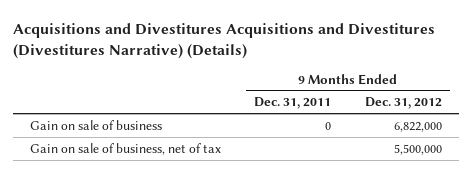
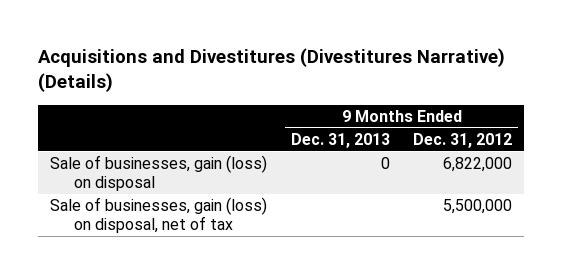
[12,22,435,59] Acquisitions and Divestitures Acquisitions and Divestitures (Divestitures Narrative) (Details) -> [38,48,506,93] Acquisitions and Divestitures (Divestitures Narrative) (Details)
[254,97,332,110] Dec. 31, 2011 -> none
none -> [290,132,390,148] Dec. 31, 2013
[29,119,162,130] Gain on sale of business -> [49,155,267,192] Sale of businesses, gain (loss) on disposal
[29,142,221,155] Gain on sale of business, net of tax -> [49,197,267,234] Sale of businesses, gain (loss) on disposal, net of tax

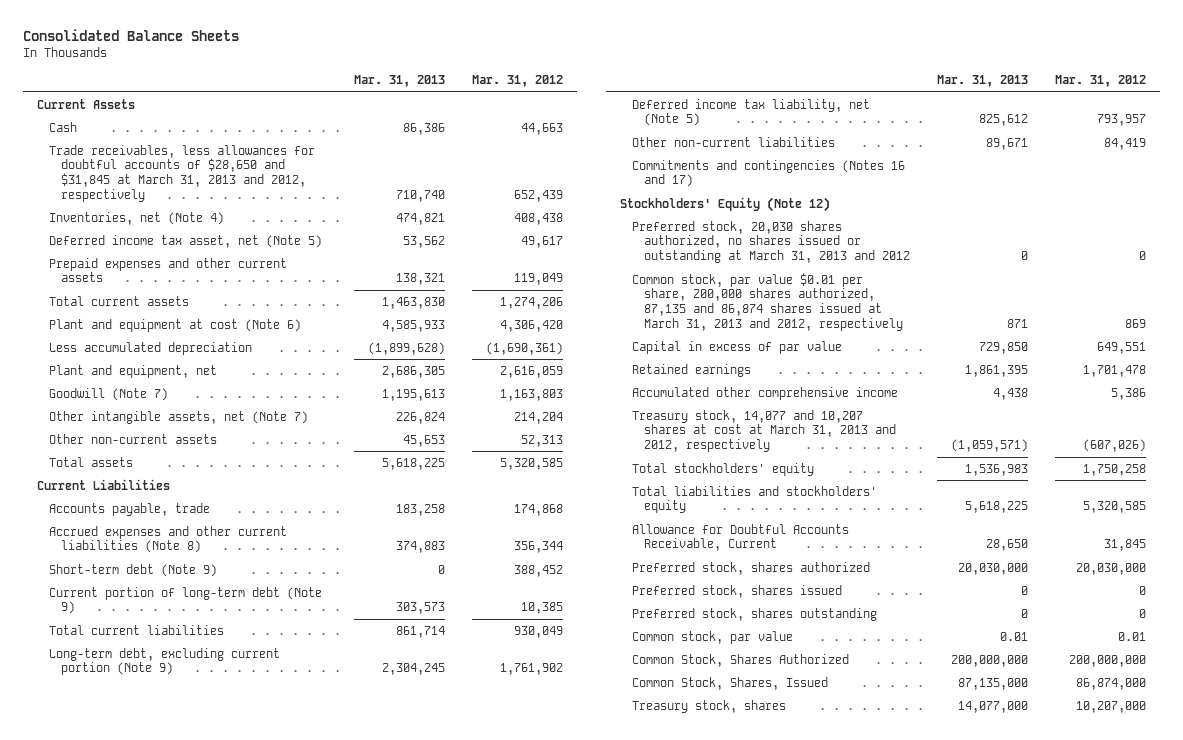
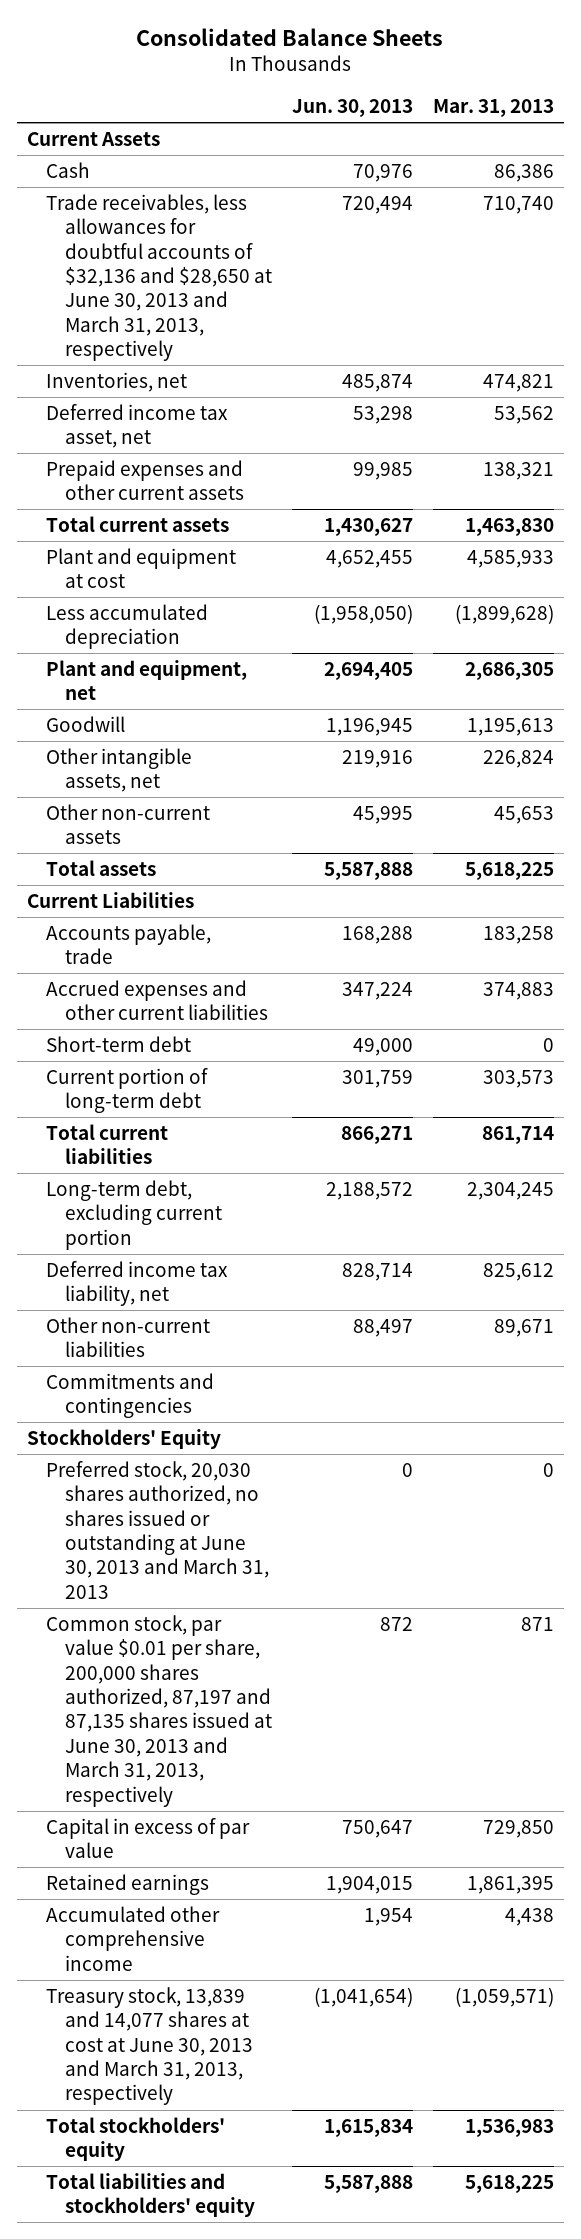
[472,75,564,88] Mar. 31, 2012 -> none
none -> [292,99,414,118] Jun. 30, 2013
[48,144,315,202] Trade receivables, less allowances for doubtful accounts of $28,650 and $31,845 at March 31, 2013 and 2012, respectively -> [45,193,273,362] Trade receivables, less allowances for doubtful accounts of $32,136 and $28,650 at June 30, 2013 and March 31, 2013, respectively
[48,211,224,225] Inventories, net (Note 4) -> [45,371,187,392] Inventories, net
[48,234,322,248] Deferred income tax asset, net (Note 5) -> [45,403,228,449] Deferred income tax asset, net
[48,318,301,332] Plant and equipment at cost (Note 6) -> [45,547,236,589] Plant and equipment at cost
[48,387,168,401] Goodwill (Note 7) -> [45,715,125,732] Goodwill
[48,410,308,424] Other intangible assets, net (Note 7) -> [45,747,192,793] Other intangible assets, net
[48,525,287,554] Accrued expenses and other current liabilities (Note 8) -> [45,979,269,1021] Accrued expenses and other current liabilities
[48,563,217,577] Short-term debt (Note 9) -> [45,1035,191,1052] Short-term debt
[48,586,322,615] Current portion of long-term debt (Note 9) -> [45,1067,208,1114] Current portion of long-term debt
[48,647,280,676] Long-term debt, excluding current portion (Note 9) -> [45,1179,223,1250] Long-term debt, excluding current portion
[632,98,871,127] Deferred income tax liability, net (Note 5) -> [45,1260,228,1307] Deferred income tax liability, net
[632,159,906,188] Commitments and contingencies (Notes 16 and 17) -> [45,1372,214,1419] Commitments and contingencies
[619,196,830,212] Stockholders' Equity (Note 12) -> [26,1428,221,1449] Stockholders' Equity
[632,220,911,264] Preferred stock, 20,030 shares authorized, no shares issued or outstanding at March 31, 2013 and 2012 -> [45,1460,270,1599] Preferred stock, 20,030 shares authorized, no shares issued or outstanding at June 30, 2013 and March 31, 2013
[632,272,904,331] Common stock, par value $0.01 per share, 200,000 shares authorized, 87,135 and 86,874 shares issued at March 31, 2013 and 2012, respectively -> [45,1614,273,1807] Common stock, par value $0.01 per share, 200,000 shares authorized, 87,197 and 87,135 shares issued at June 30, 2013 and March 31, 2013, respectively
[632,409,897,453] Treasury stock, 14,077 and 10,207 shares at cost at March 31, 2013 and 2012, respectively -> [45,1986,254,2106] Treasury stock, 13,839 and 14,077 shares at cost at June 30, 2013 and March 31, 2013, respectively
[632,523,850,552] Allowance for Doubtful Accounts Receivable, Current -> none
[632,561,871,575] Preferred stock, shares authorized -> none
[632,584,843,598] Preferred stock, shares issued -> none
[632,607,878,621] Preferred stock, shares outstanding -> none
[632,630,794,644] Common stock, par value -> none
[632,653,850,667] Common Stock, Shares Authorized -> none
[632,676,829,690] Common Stock, Shares, Issued -> none
[632,699,787,713] Treasury stock, shares -> none

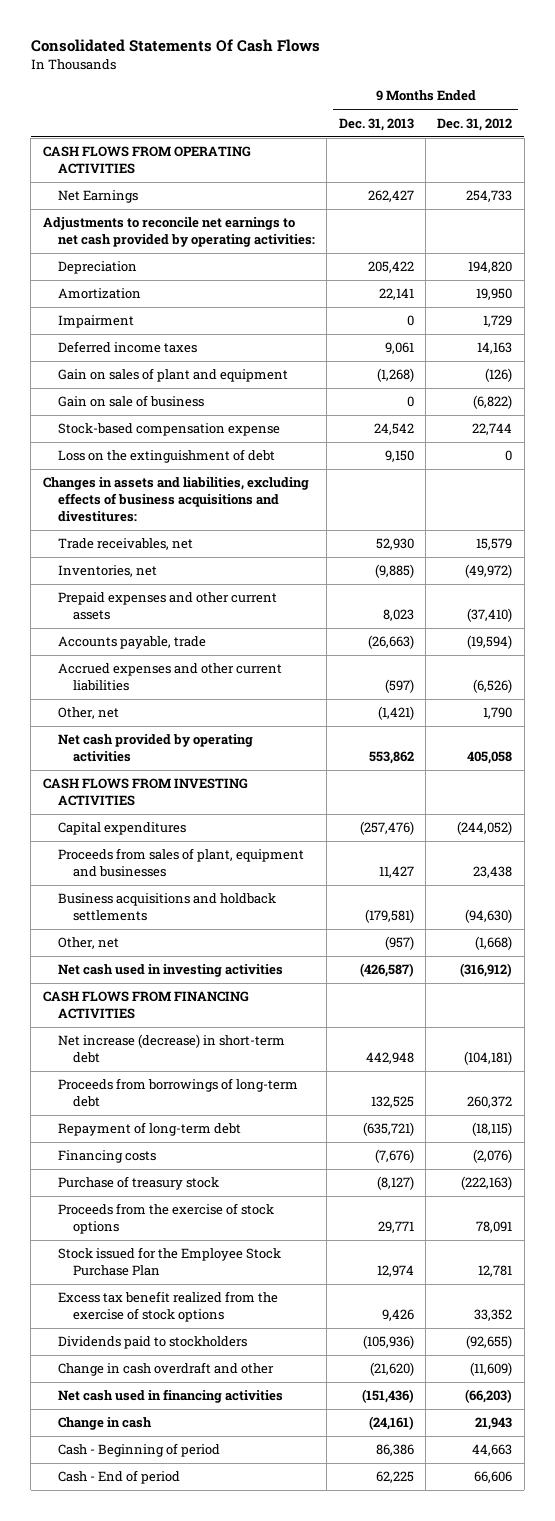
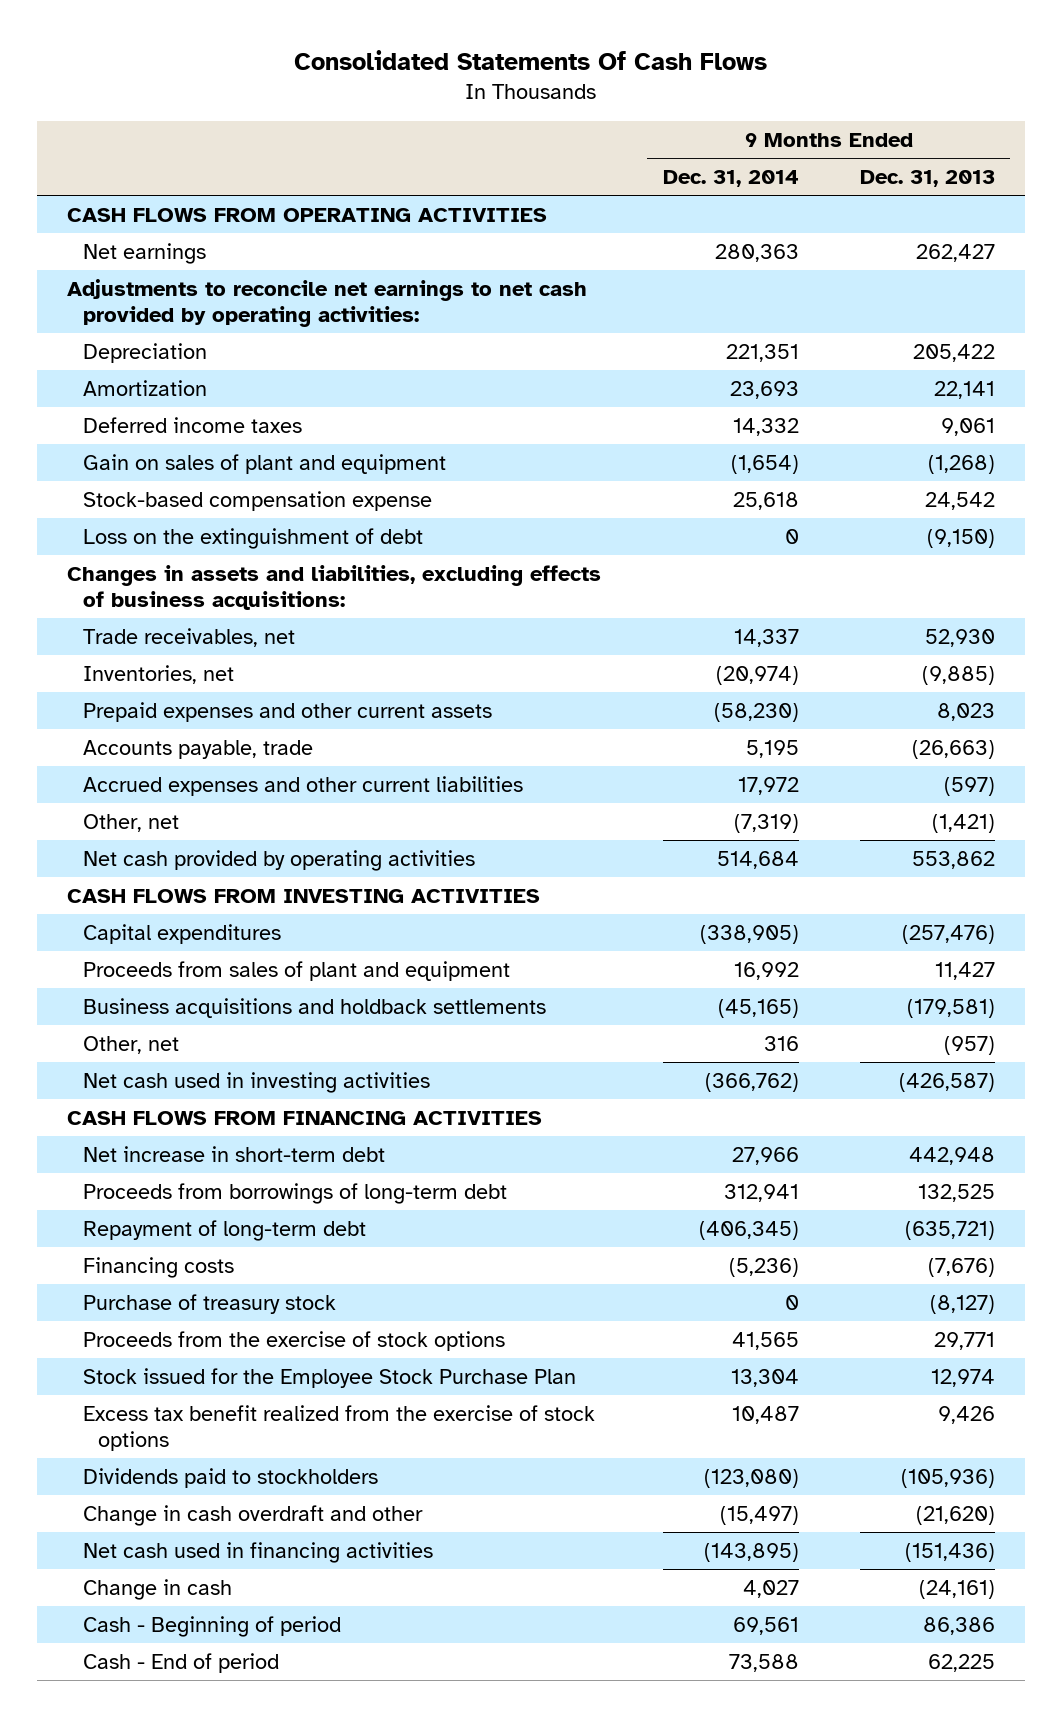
[437,117,513,131] Dec. 31, 2012 -> none
none -> [662,169,799,187] Dec. 31, 2014
[57,190,138,204] Net Earnings -> [82,242,206,264] Net earnings
[57,315,134,329] Impairment -> none
[57,395,204,408] Gain on sale of business -> none
[384,450,414,463] 9,150 -> [926,528,995,548] (9,150)
[42,477,309,523] Changes in assets and liabilities, excluding effects of business acquisitions and divestitures: -> [67,564,602,610] Changes in assets and liabilities, excluding effects of business acquisitions:
[57,848,304,878] Proceeds from sales of plant, equipment and businesses -> [82,960,510,981] Proceeds from sales of plant and equipment
[57,1034,285,1064] Net increase (decrease) in short-term debt -> [82,1145,385,1162] Net increase in short-term debt

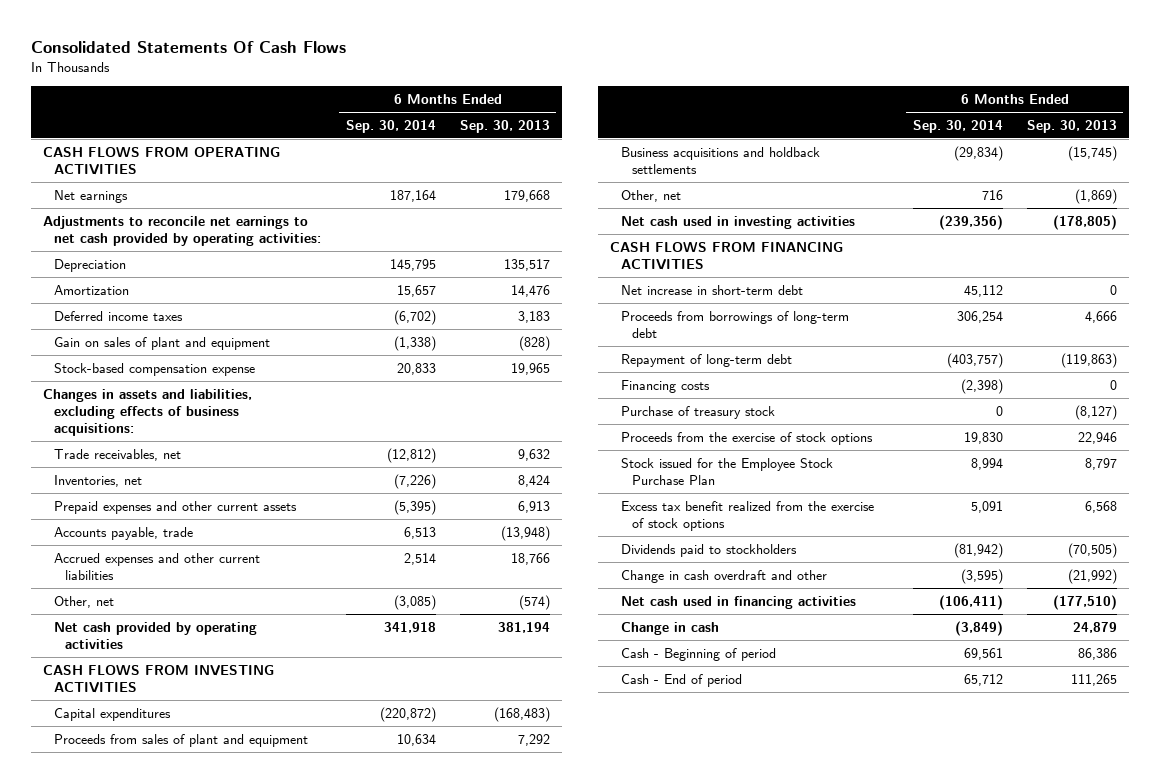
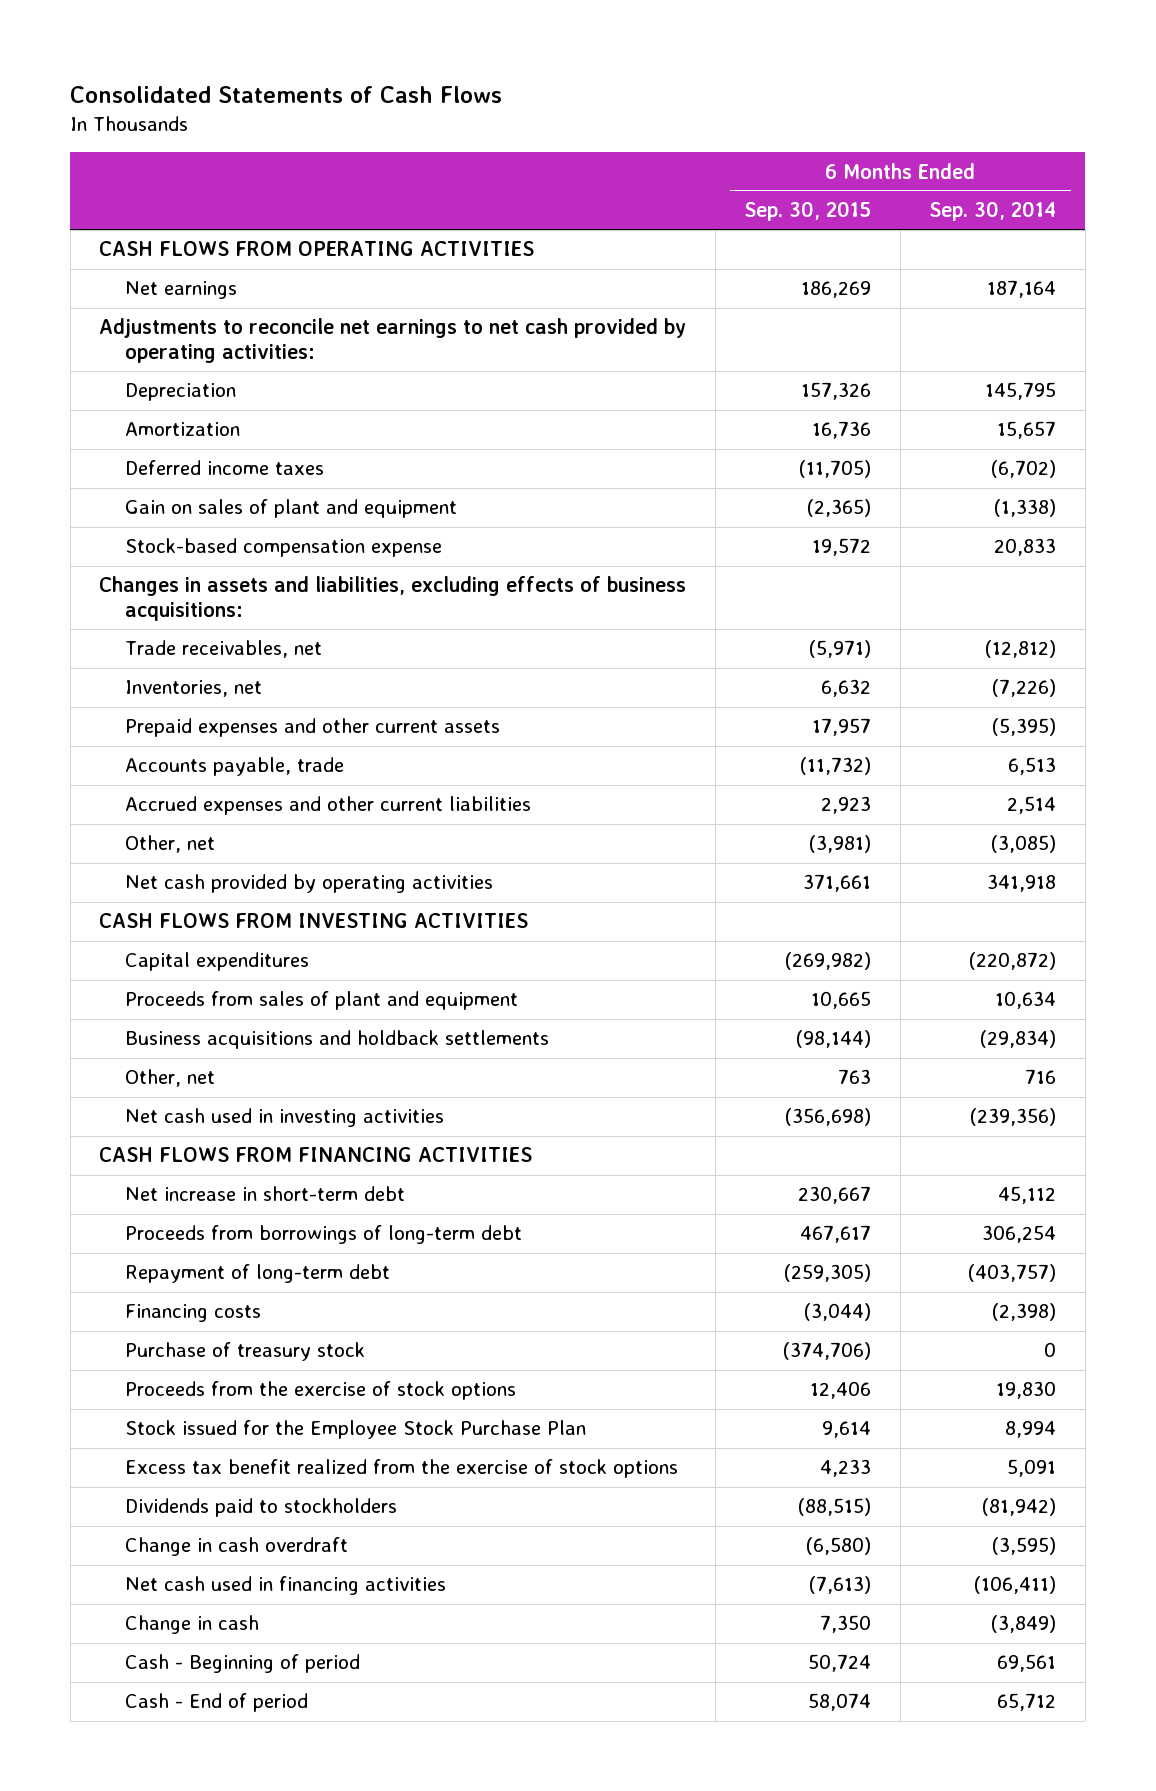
[30,40,346,53] Consolidated Statements Of Cash Flows -> [70,85,503,103] Consolidated Statements of Cash Flows
[460,119,551,133] Sep. 30, 2013 -> none
none -> [744,201,872,222] Sep. 30, 2015
[621,569,828,583] Change in cash overdraft and other -> [125,1537,349,1557] Change in cash overdraft

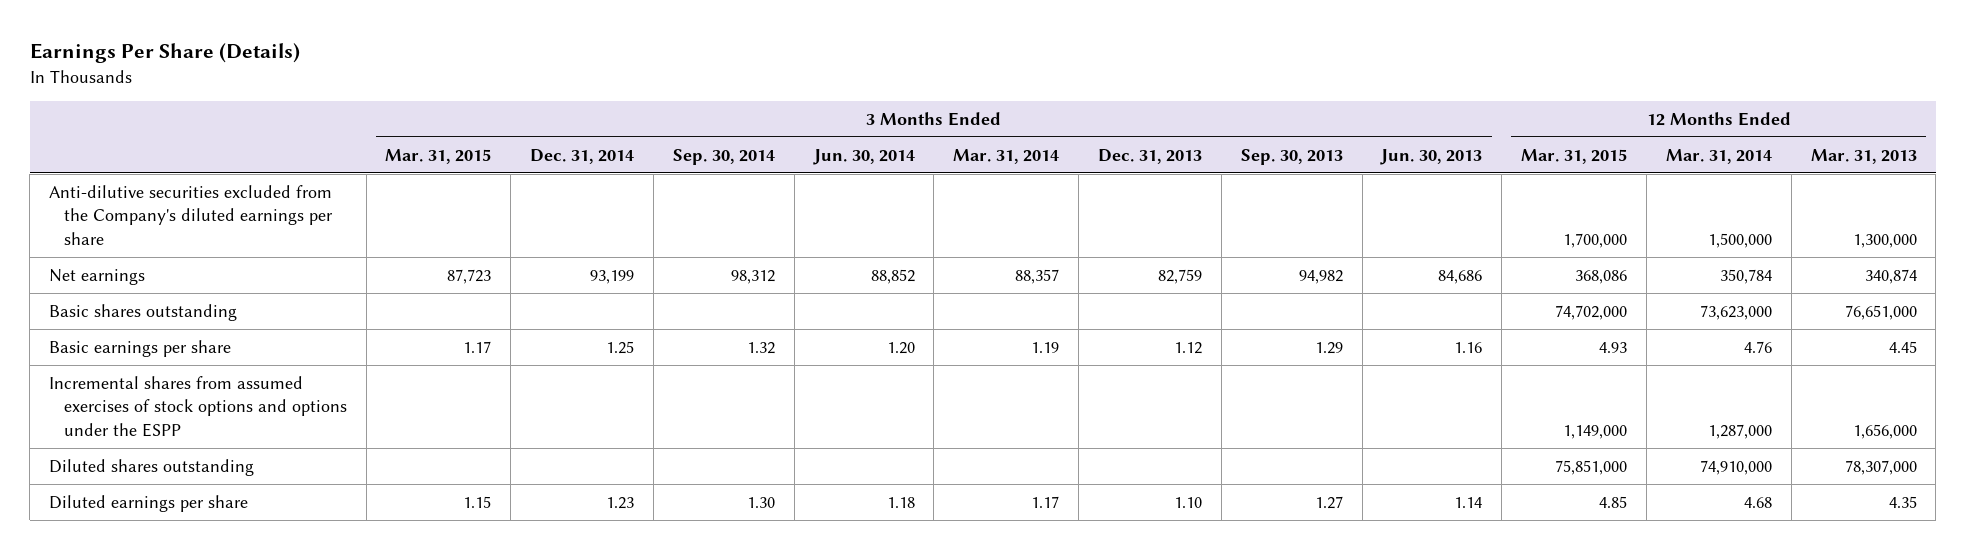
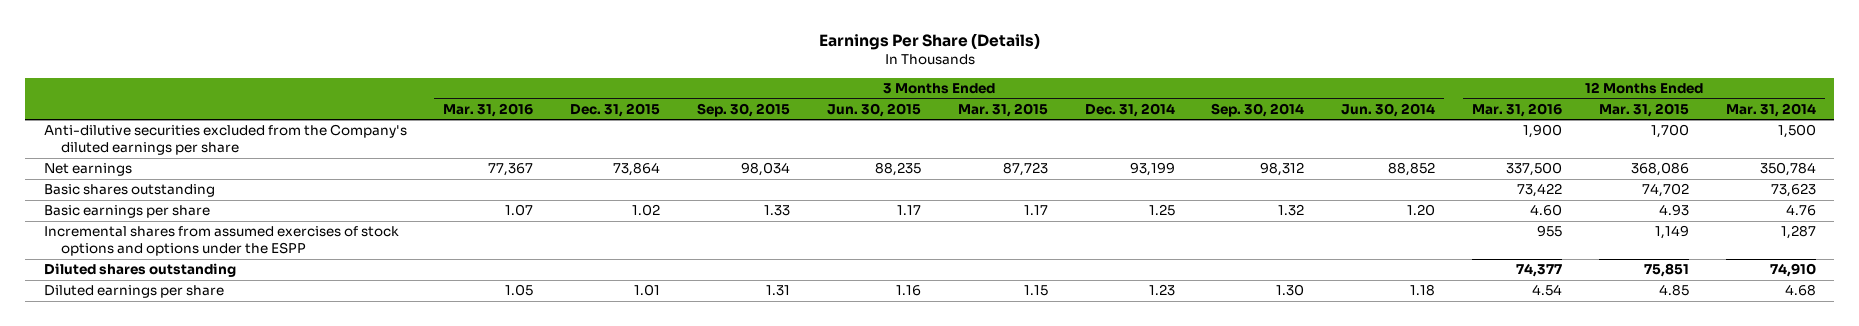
[953,148,1060,164] Mar. 31, 2014 -> none
[1097,148,1202,164] Dec. 31, 2013 -> none
[1240,148,1343,165] Sep. 30, 2013 -> none
[1380,148,1483,165] Jun. 30, 2013 -> none
[1810,148,1917,164] Mar. 31, 2013 -> none
none -> [443,102,534,117] Mar. 31, 2016
none -> [570,102,661,117] Dec. 31, 2015
none -> [697,102,791,117] Sep. 30, 2015
none -> [826,102,921,117] Jun. 30, 2015
none -> [1471,102,1562,117] Mar. 31, 2016
[1563,232,1628,248] 1,700,000 -> [1650,124,1689,139] 1,700
[1707,232,1772,248] 1,500,000 -> [1777,124,1816,139] 1,500
[1555,304,1628,320] 74,702,000 -> [1641,183,1689,198] 74,702
[1699,304,1772,320] 73,623,000 -> [1770,183,1816,198] 73,623
[1563,424,1628,439] 1,149,000 -> [1654,225,1689,240] 1,149
[1707,423,1772,439] 1,287,000 -> [1780,225,1816,240] 1,287
[1555,459,1628,475] 75,851,000 -> [1643,263,1689,278] 75,851
[1699,459,1772,475] 74,910,000 -> [1769,263,1816,278] 74,910

